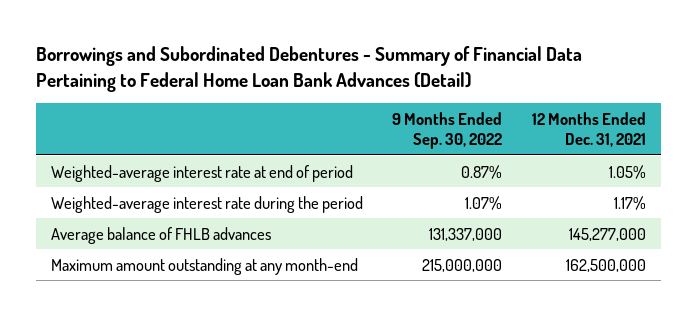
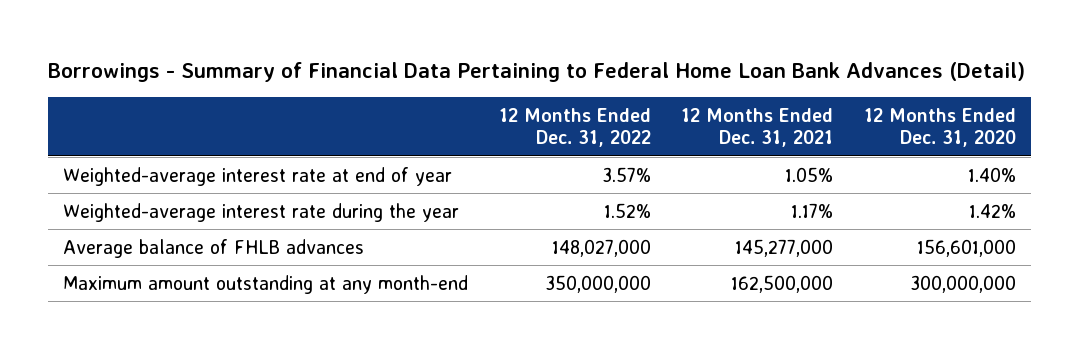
[35,46,582,92] Borrowings and Subordinated Debentures - Summary of Financial Data Pertaining to Federal Home Loan Bank Advances (Detail) -> [47,61,1025,82] Borrowings - Summary of Financial Data Pertaining to Federal Home Loan Bank Advances (Detail)
[392,111,503,150] 9 Months Ended Sep. 30, 2022 -> none
none -> [498,107,651,148] 12 Months Ended Dec. 31, 2022
none -> [863,107,1016,148] 12 Months Ended Dec. 31, 2020
[50,164,353,182] Weighted-average interest rate at end of period -> [63,166,453,186] Weighted-average interest rate at end of year
[50,195,363,213] Weighted-average interest rate during the period -> [63,202,460,222] Weighted-average interest rate during the year

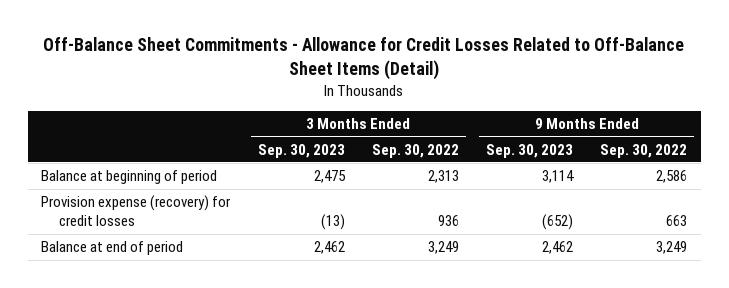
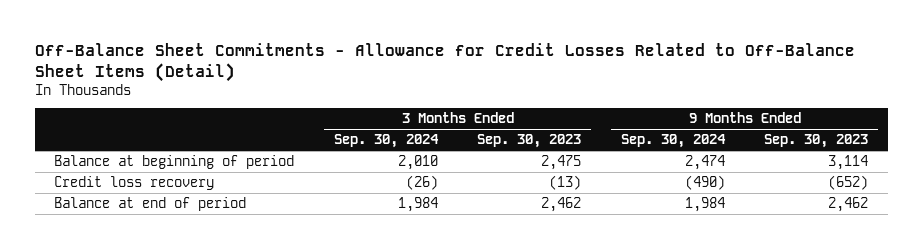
[371,143,459,158] Sep. 30, 2022 -> none
[600,143,688,158] Sep. 30, 2022 -> none
none -> [333,134,439,149] Sep. 30, 2024
none -> [620,134,726,149] Sep. 30, 2024
[41,195,232,227] Provision expense (recovery) for credit losses -> [54,176,215,191] Credit loss recovery

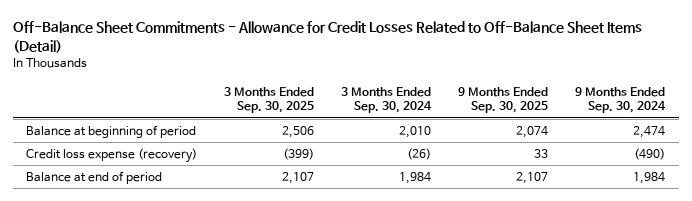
[477,134,582,149] Sep. 30, 2023 -> none
[764,134,869,149] Sep. 30, 2023 -> none
none -> [224,86,315,114] 3 Months Ended Sep. 30, 2025
none -> [458,86,549,114] 9 Months Ended Sep. 30, 2025
[54,176,215,191] Credit loss recovery -> [26,148,198,164] Credit loss expense (recovery)

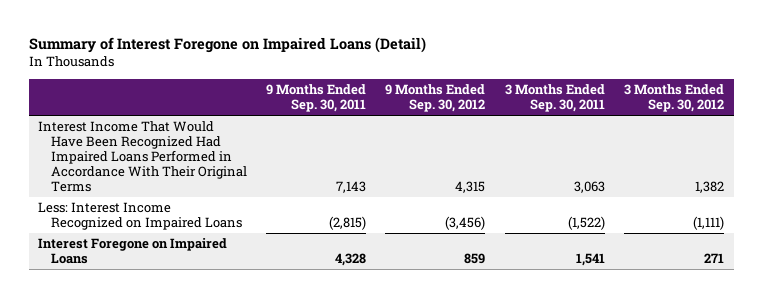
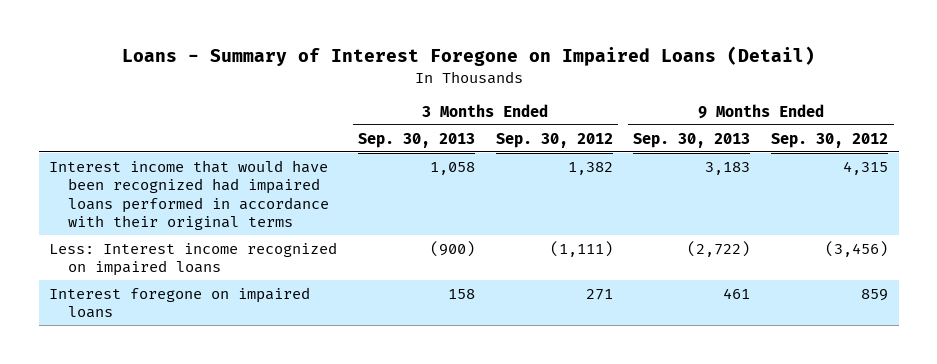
[28,36,426,53] Summary of Interest Foregone on Impaired Loans (Detail) -> [121,46,815,67] Loans - Summary of Interest Foregone on Impaired Loans (Detail)
[265,84,366,113] 9 Months Ended Sep. 30, 2011 -> none
[504,84,605,113] 3 Months Ended Sep. 30, 2011 -> none
none -> [357,132,475,148] Sep. 30, 2013
none -> [633,132,751,148] Sep. 30, 2013
[38,121,247,193] Interest Income That Would Have Been Recognized Had Impaired Loans Performed in Accordance With Their Original Terms -> [49,159,330,231] Interest income that would have been recognized had impaired loans performed in accordance with their original terms
[38,202,242,231] Less: Interest Income Recognized on Impaired Loans -> [49,241,338,277] Less: Interest income recognized on impaired loans
[38,238,228,265] Interest Foregone on Impaired Loans -> [49,286,311,319] Interest foregone on impaired loans

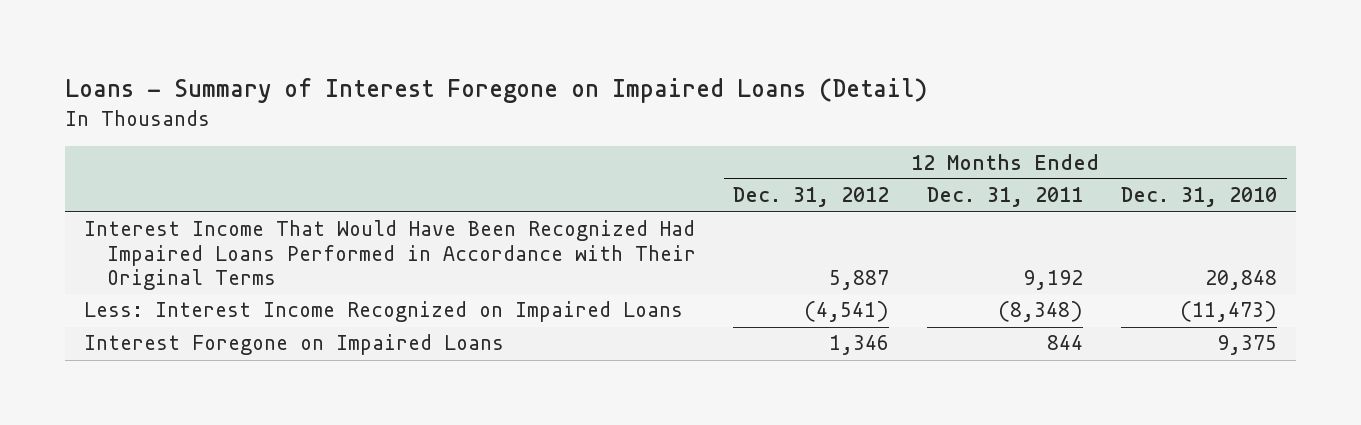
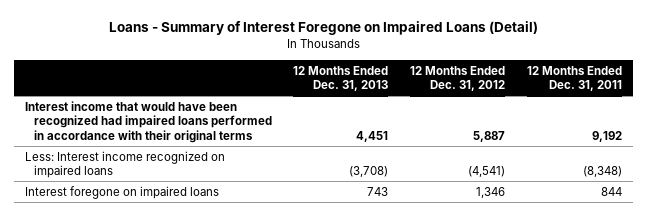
[1121,187,1278,208] Dec. 31, 2010 -> none
none -> [293,65,389,92] 12 Months Ended Dec. 31, 2013
[83,220,696,291] Interest Income That Would Have Been Recognized Had Impaired Loans Performed in Accordance with Their Original Terms -> [25,100,272,143] Interest income that would have been recognized had impaired loans performed in accordance with their original terms
[83,301,683,323] Less: Interest Income Recognized on Impaired Loans -> [25,150,226,179] Less: Interest income recognized on impaired loans
[83,334,504,356] Interest Foregone on Impaired Loans -> [25,185,220,199] Interest foregone on impaired loans

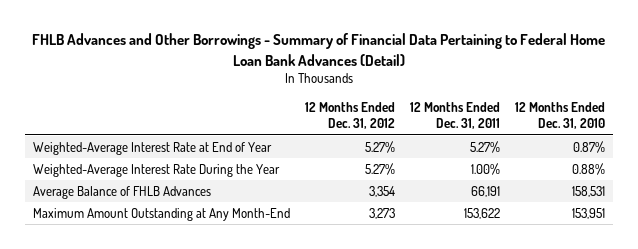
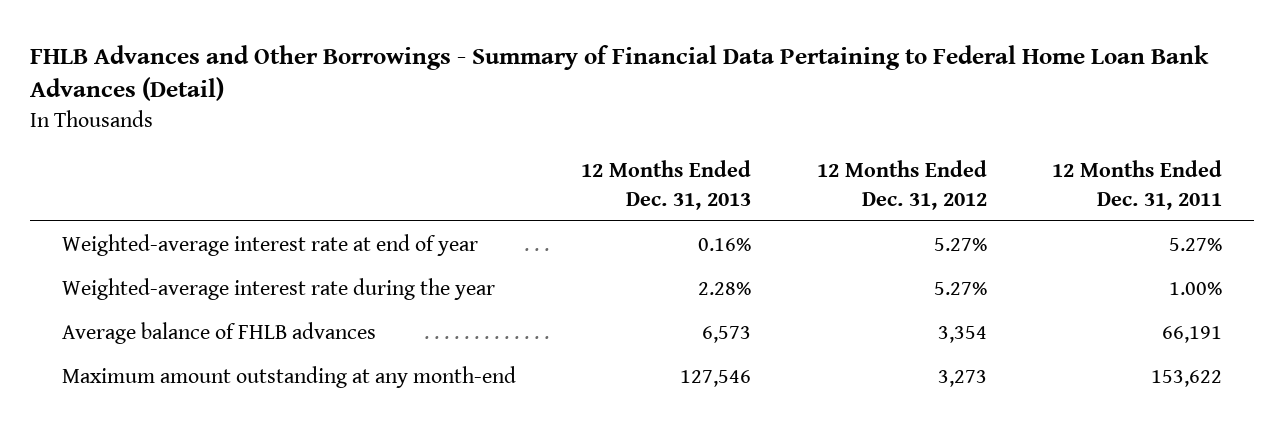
[515,102,606,130] 12 Months Ended Dec. 31, 2010 -> none
none -> [581,160,752,210] 12 Months Ended Dec. 31, 2013
[32,141,272,155] Weighted-Average Interest Rate at End of Year -> [62,233,479,256] Weighted-average interest rate at end of year
[32,163,280,177] Weighted-Average Interest Rate During the Year -> [62,277,496,300] Weighted-average interest rate during the year
[32,185,211,199] Average Balance of FHLB Advances -> [62,321,377,344] Average balance of FHLB advances
[32,207,290,221] Maximum Amount Outstanding at Any Month-End -> [62,365,517,388] Maximum amount outstanding at any month-end

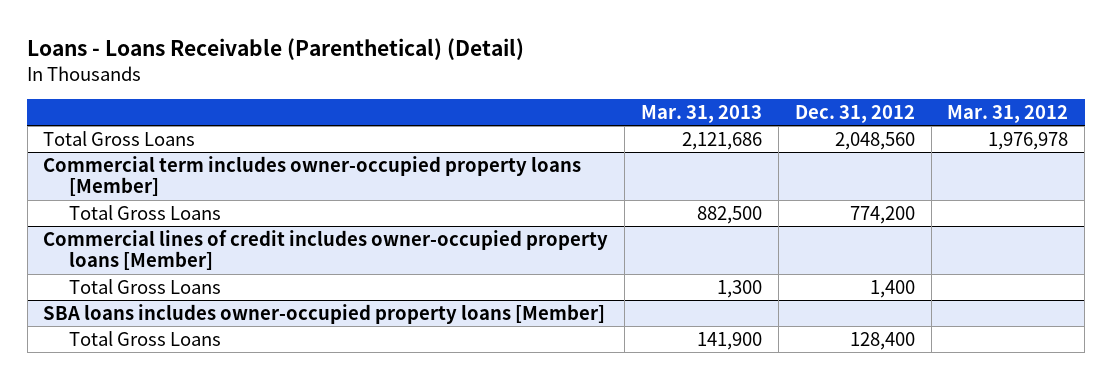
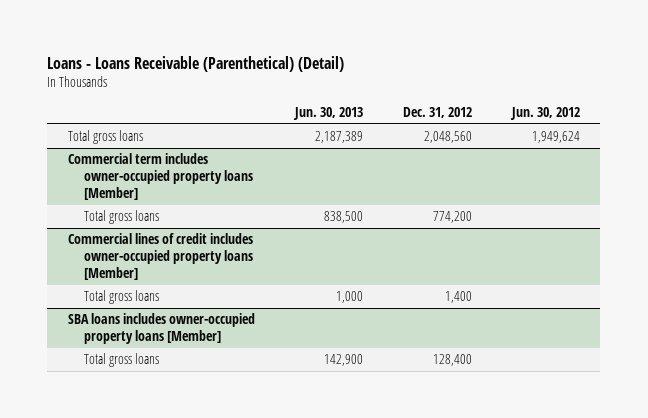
[641,104,763,123] Mar. 31, 2013 -> none
[947,104,1069,123] Mar. 31, 2012 -> none
none -> [292,106,363,120] Jun. 30, 2013
none -> [510,106,581,120] Jun. 30, 2012
[43,130,196,146] Total Gross Loans -> [67,130,143,145] Total gross loans
[68,204,221,220] Total Gross Loans -> [83,210,159,225] Total gross loans
[68,278,221,294] Total Gross Loans -> [83,290,159,305] Total gross loans
[68,330,221,346] Total Gross Loans -> [83,353,159,368] Total gross loans

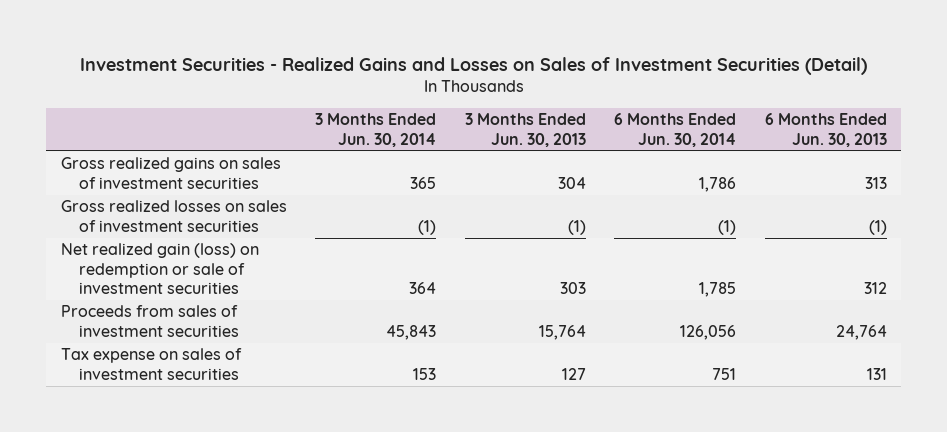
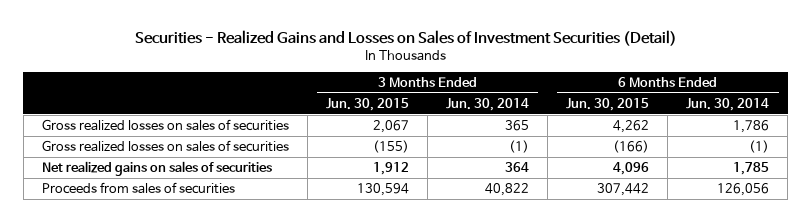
[79,56,867,75] Investment Securities - Realized Gains and Losses on Sales of Investment Securities (Detail) -> [134,29,677,46] Securities - Realized Gains and Losses on Sales of Investment Securities (Detail)
[464,113,586,147] 3 Months Ended Jun. 30, 2013 -> none
[764,113,887,147] 6 Months Ended Jun. 30, 2013 -> none
none -> [326,97,410,111] Jun. 30, 2015
none -> [566,97,650,111] Jun. 30, 2015
[60,348,242,380] Tax expense on sales of investment securities -> none
[60,157,281,189] Gross realized gains on sales of investment securities -> [42,118,290,131] Gross realized losses on sales of securities
[60,200,287,232] Gross realized losses on sales of investment securities -> [42,139,290,152] Gross realized losses on sales of securities
[60,243,259,295] Net realized gain (loss) on redemption or sale of investment securities -> [42,160,273,176] Net realized gains on sales of securities
[60,305,240,337] Proceeds from sales of investment securities -> [42,181,236,194] Proceeds from sales of securities
[386,324,437,340] 45,843 -> [485,182,530,196] 40,822

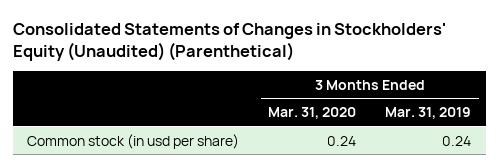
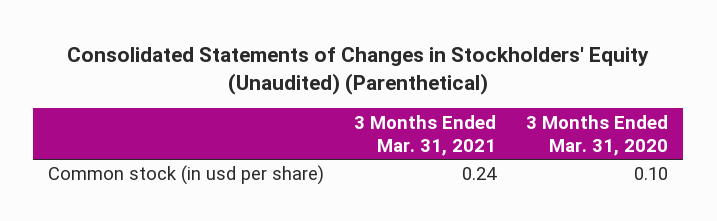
[385,107,472,120] Mar. 31, 2019 -> none
none -> [354,114,497,156] 3 Months Ended Mar. 31, 2021
[327,135,357,146] 0.24 -> [634,167,669,181] 0.10

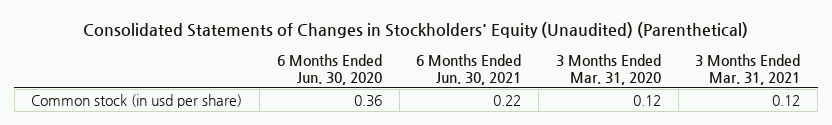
none -> [276,53,382,85] 6 Months Ended Jun. 30, 2020
none -> [416,53,522,85] 6 Months Ended Jun. 30, 2021
[462,167,498,181] 0.24 -> [772,94,801,106] 0.12
[634,167,669,181] 0.10 -> [632,94,661,106] 0.12

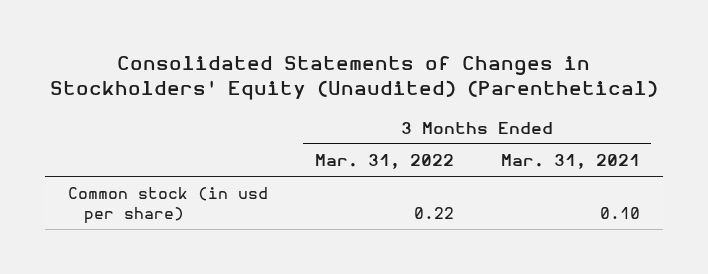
[276,53,382,85] 6 Months Ended Jun. 30, 2020 -> none
[416,53,522,85] 6 Months Ended Jun. 30, 2021 -> none
[555,53,661,85] 3 Months Ended Mar. 31, 2020 -> none
none -> [314,154,454,170] Mar. 31, 2022
[772,94,801,106] 0.12 -> [599,207,640,220] 0.10

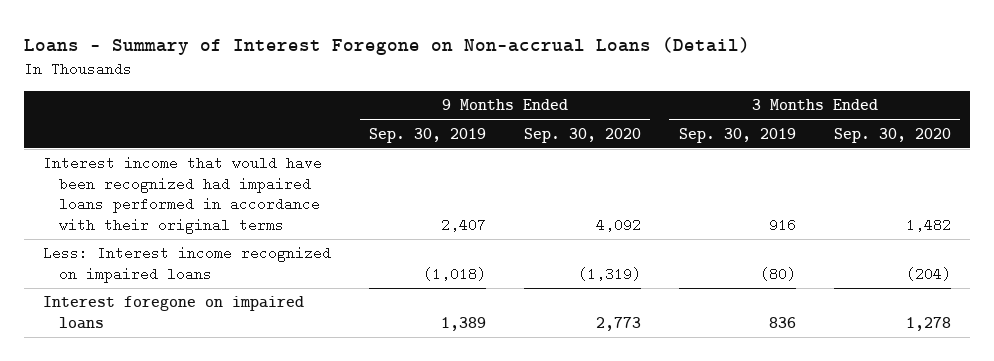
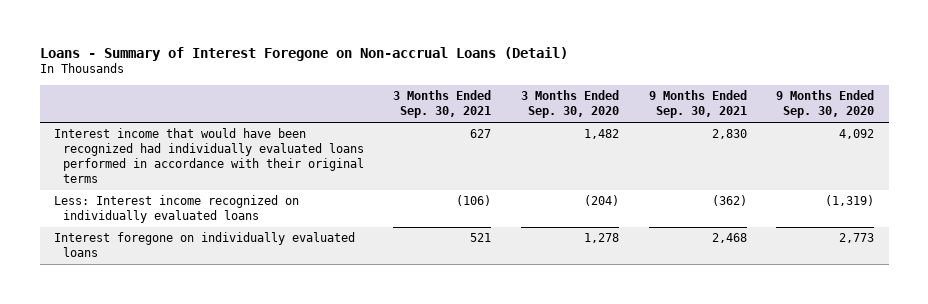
[369,127,487,143] Sep. 30, 2019 -> none
[678,127,796,143] Sep. 30, 2019 -> none
none -> [393,90,492,119] 3 Months Ended Sep. 30, 2021
none -> [648,90,747,119] 9 Months Ended Sep. 30, 2021
[43,156,323,234] Interest income that would have been recognized had impaired loans performed in accordance with their original terms -> [54,128,364,184] Interest income that would have been recognized had individually evaluated loans performed in accordance with their original terms
[43,246,332,283] Less: Interest income recognized on impaired loans -> [54,195,300,224] Less: Interest income recognized on individually evaluated loans
[43,296,305,329] Interest foregone on impaired loans -> [54,232,356,258] Interest foregone on individually evaluated loans

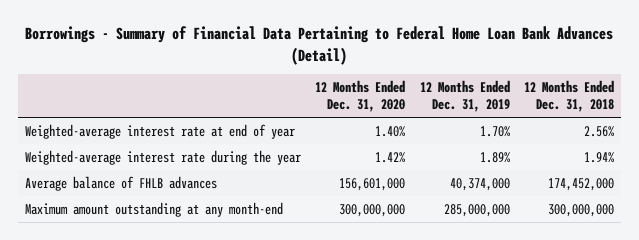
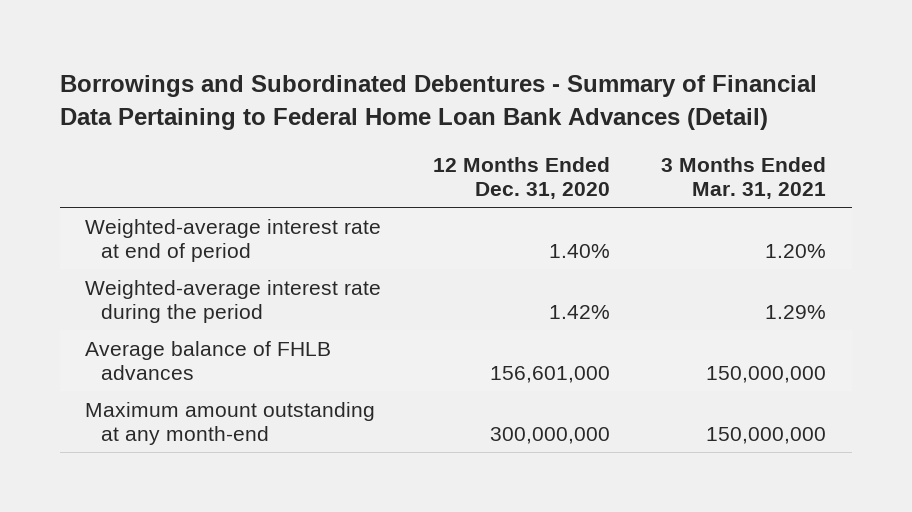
[25,26,614,65] Borrowings - Summary of Financial Data Pertaining to Federal Home Loan Bank Advances (Detail) -> [59,75,817,130] Borrowings and Subordinated Debentures - Summary of Financial Data Pertaining to Federal Home Loan Bank Advances (Detail)
[419,80,510,113] 12 Months Ended Dec. 31, 2019 -> none
[523,80,614,113] 12 Months Ended Dec. 31, 2018 -> none
none -> [661,156,827,199] 3 Months Ended Mar. 31, 2021
[25,123,296,139] Weighted-average interest rate at end of year -> [85,218,382,262] Weighted-average interest rate at end of period
[25,149,302,165] Weighted-average interest rate during the year -> [85,279,382,323] Weighted-average interest rate during the period

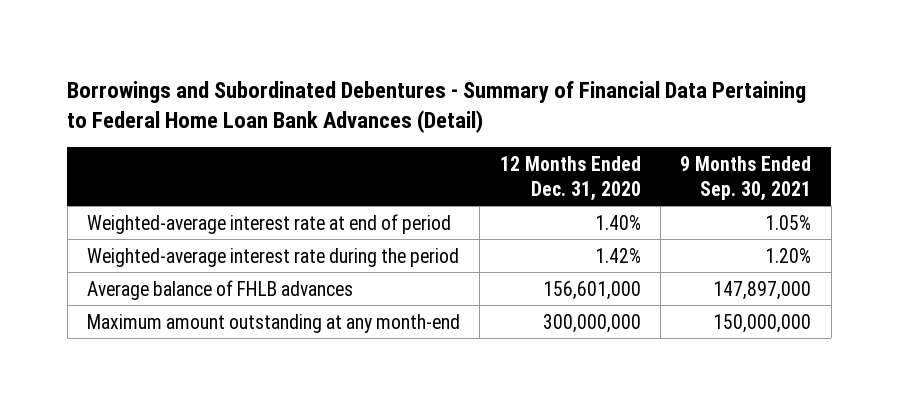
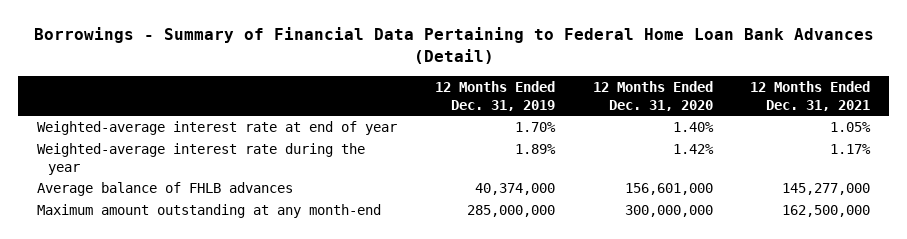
[67,80,807,133] Borrowings and Subordinated Debentures - Summary of Financial Data Pertaining to Federal Home Loan Bank Advances (Detail) -> [33,27,874,64] Borrowings - Summary of Financial Data Pertaining to Federal Home Loan Bank Advances (Detail)
[680,155,812,201] 9 Months Ended Sep. 30, 2021 -> none
none -> [434,80,555,111] 12 Months Ended Dec. 31, 2019
none -> [750,80,871,111] 12 Months Ended Dec. 31, 2021
[87,213,452,234] Weighted-average interest rate at end of period -> [37,120,398,135] Weighted-average interest rate at end of year
[87,247,460,267] Weighted-average interest rate during the period -> [37,142,366,175] Weighted-average interest rate during the year

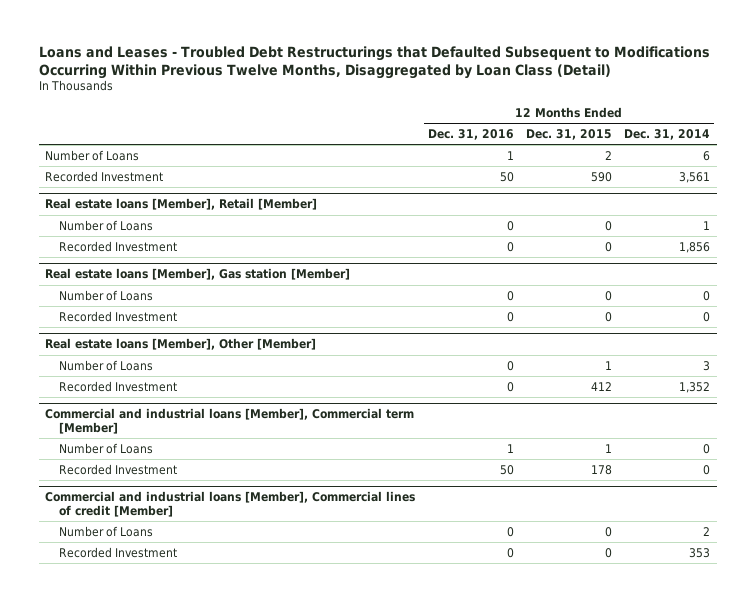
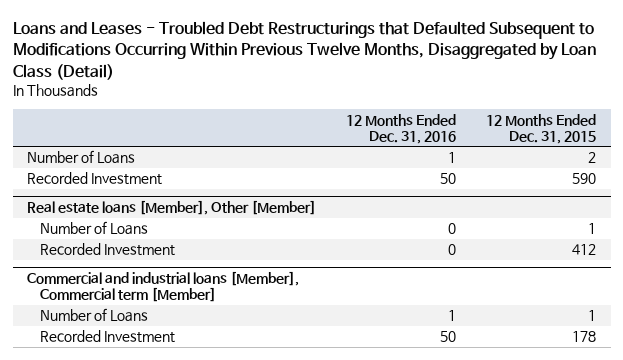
[624,128,711,140] Dec. 31, 2014 -> none
[45,198,318,211] Real estate loans [Member], Retail [Member] -> none
[59,219,154,231] Number of Loans -> none
[59,240,178,252] Recorded Investment -> none
[45,268,351,281] Real estate loans [Member], Gas station [Member] -> none
[59,289,154,301] Number of Loans -> none
[59,310,178,322] Recorded Investment -> none
[45,491,416,517] Commercial and industrial loans [Member], Commercial lines of credit [Member] -> none
[59,525,154,537] Number of Loans -> none
[59,546,178,558] Recorded Investment -> none

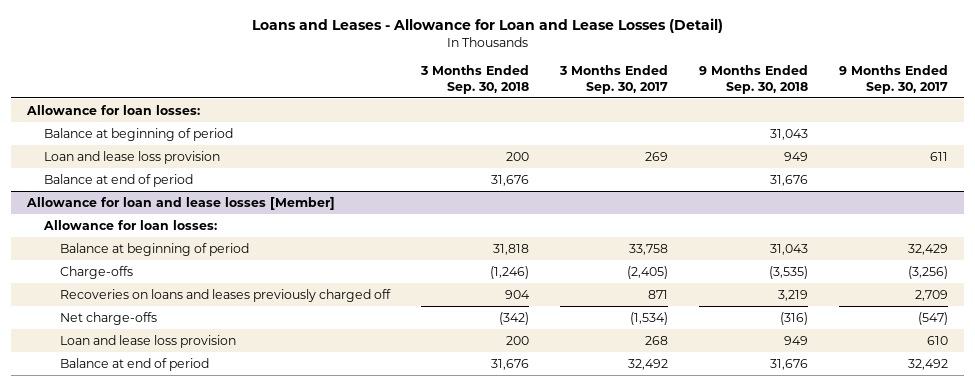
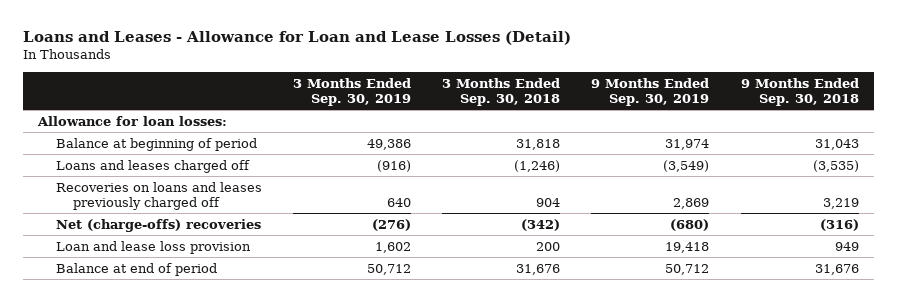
[559,64,669,94] 3 Months Ended Sep. 30, 2017 -> none
[839,64,949,94] 9 Months Ended Sep. 30, 2017 -> none
none -> [292,77,411,107] 3 Months Ended Sep. 30, 2019
none -> [591,77,710,107] 9 Months Ended Sep. 30, 2019
[43,127,233,141] Balance at beginning of period -> none
[43,150,220,164] Loan and lease loss provision -> none
[43,173,193,187] Balance at end of period -> none
[25,196,335,210] Allowance for loan and lease losses [Member] -> none
[42,219,217,230] Allowance for loan losses: -> none
[60,265,134,279] Charge-offs -> [55,159,250,173] Loans and leases charged off
[60,311,158,325] Net charge-offs -> [55,218,261,232] Net (charge-offs) recoveries

